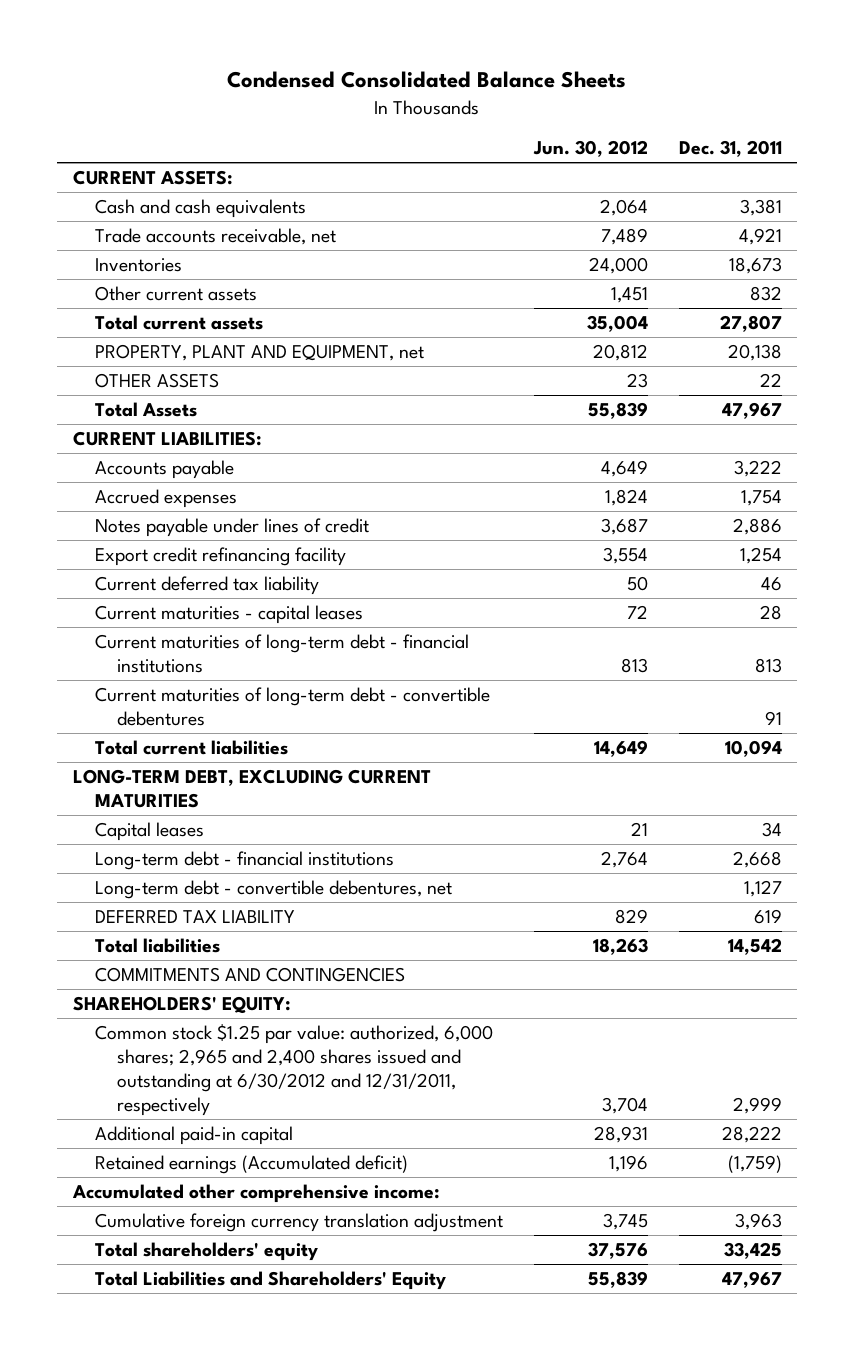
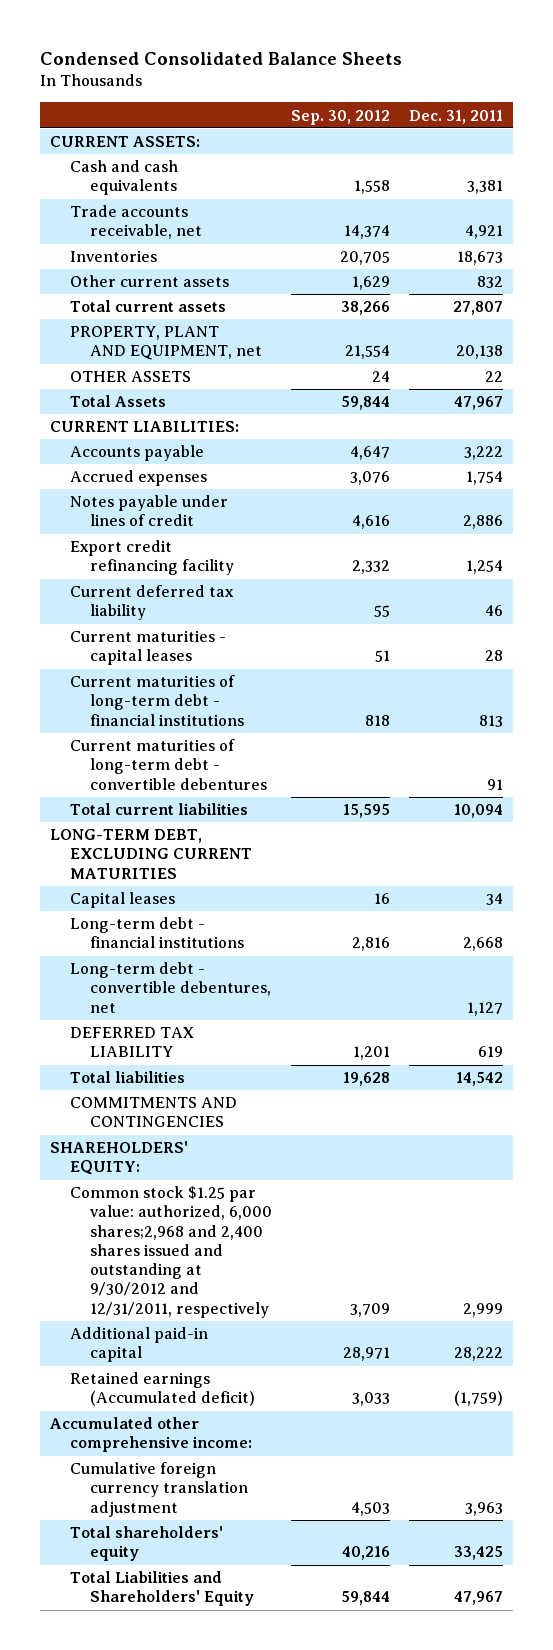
[532,140,648,158] Jun. 30, 2012 -> none
none -> [291,109,391,125] Sep. 30, 2012
[94,1024,493,1117] Common stock $1.25 par value: authorized, 6,000 shares; 2,965 and 2,400 shares issued and outstanding at 6/30/2012 and 12/31/2011, respectively -> [69,1186,272,1318] Common stock $1.25 par value: authorized, 6,000 shares;2,968 and 2,400 shares issued and outstanding at 9/30/2012 and 12/31/2011, respectively

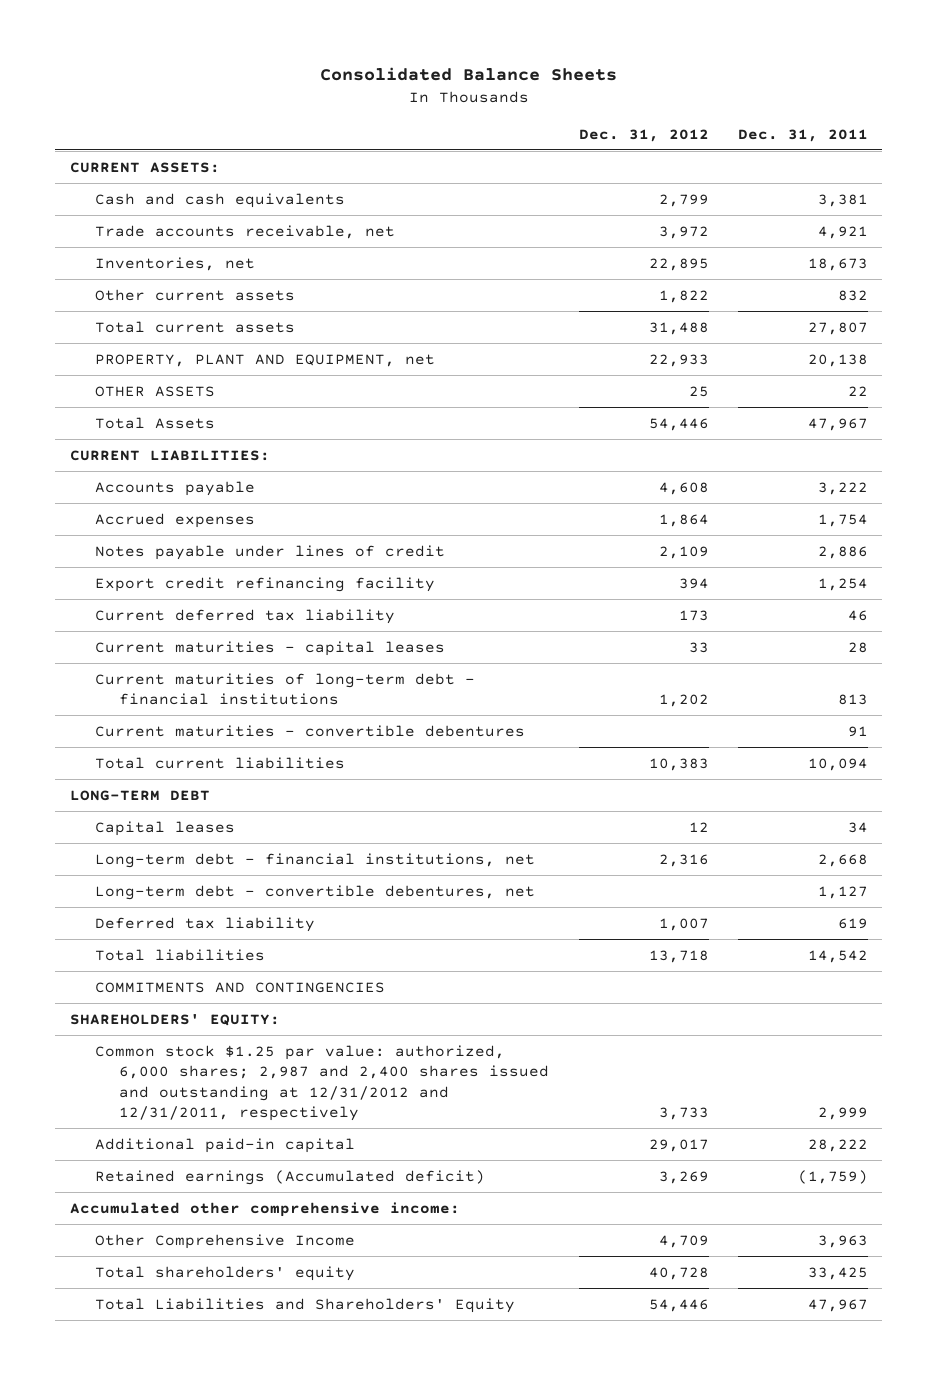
[39,51,402,65] Condensed Consolidated Balance Sheets -> [319,67,617,82] Consolidated Balance Sheets
[291,109,391,125] Sep. 30, 2012 -> none
none -> [578,128,709,142] Dec. 31, 2012
[69,250,157,263] Inventories -> [94,256,255,271] Inventories, net
[69,739,267,790] Current maturities of long-term debt - convertible debentures -> [94,724,525,737] Current maturities - convertible debentures
[49,829,252,879] LONG-TERM DEBT, EXCLUDING CURRENT MATURITIES -> [69,789,210,801] LONG-TERM DEBT
[69,917,244,949] Long-term debt - financial institutions -> [94,852,535,868] Long-term debt - financial institutions, net
[69,1027,194,1058] DEFERRED TAX LIABILITY -> [94,916,315,932] Deferred tax liability
[69,1186,272,1318] Common stock $1.25 par value: authorized, 6,000 shares;2,968 and 2,400 shares issued and outstanding at 9/30/2012 and 12/31/2011, respectively -> [94,1044,550,1121] Common stock $1.25 par value: authorized, 6,000 shares; 2,987 and 2,400 shares issued and outstanding at 12/31/2012 and 12/31/2011, respectively
[69,1462,248,1517] Cumulative foreign currency translation adjustment -> [94,1233,355,1249] Other Comprehensive Income

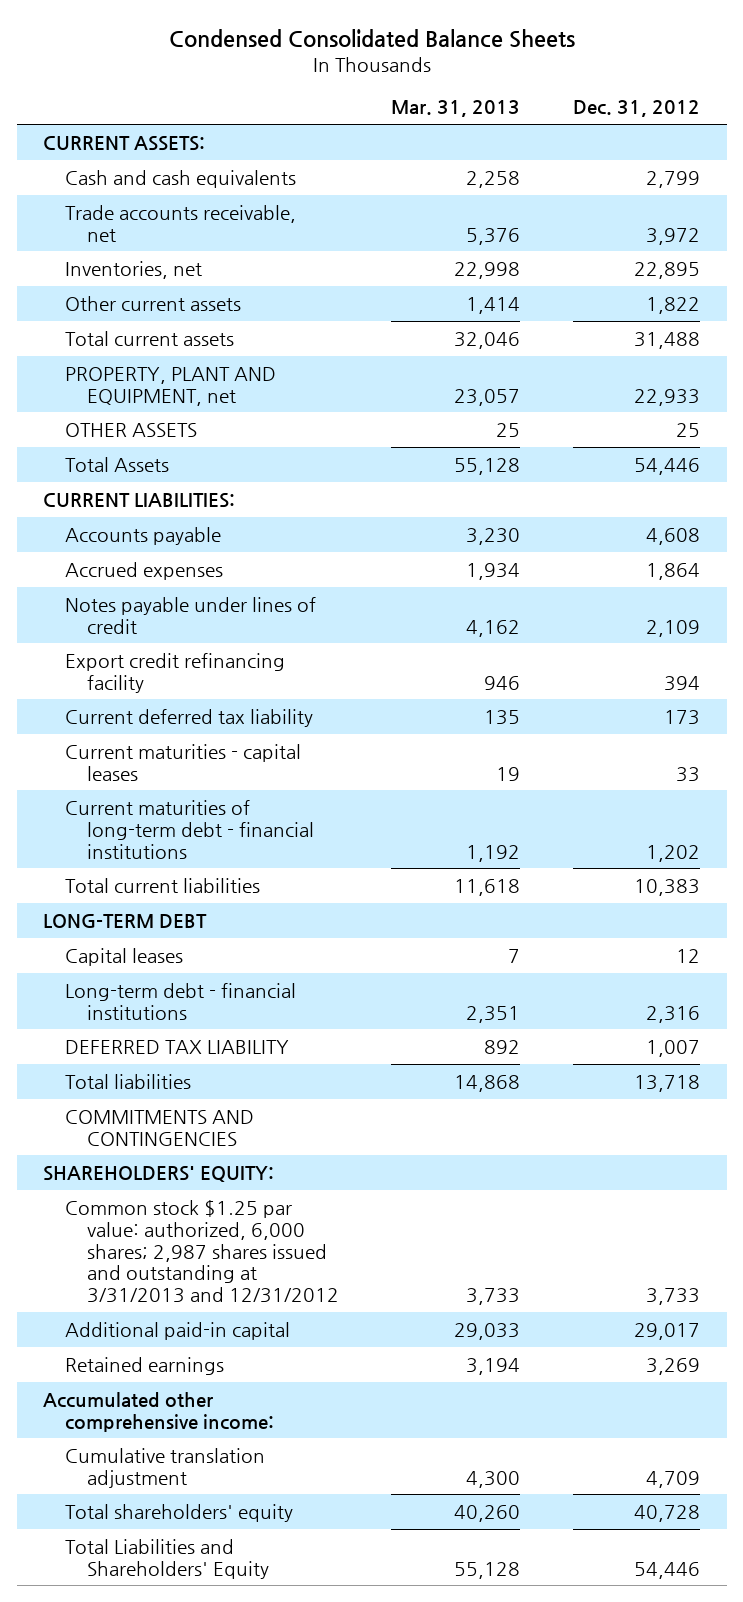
[319,67,617,82] Consolidated Balance Sheets -> [168,28,575,48] Condensed Consolidated Balance Sheets
[737,128,868,142] Dec. 31, 2011 -> none
none -> [391,100,521,118] Mar. 31, 2013
[94,724,525,737] Current maturities - convertible debentures -> none
[94,884,535,900] Long-term debt - convertible debentures, net -> none
[94,852,535,868] Long-term debt - financial institutions, net -> [64,982,296,1020] Long-term debt - financial institutions
[94,916,315,932] Deferred tax liability -> [64,1039,289,1054] DEFERRED TAX LIABILITY
[94,1044,550,1121] Common stock $1.25 par value: authorized, 6,000 shares; 2,987 and 2,400 shares issued and outstanding at 12/31/2012 and 12/31/2011, respectively -> [64,1199,339,1304] Common stock $1.25 par value: authorized, 6,000 shares; 2,987 shares issued and outstanding at 3/31/2013 and 12/31/2012
[94,1169,485,1185] Retained earnings (Accumulated deficit) -> [64,1356,224,1375] Retained earnings
[94,1233,355,1249] Other Comprehensive Income -> [64,1447,265,1488] Cumulative translation adjustment

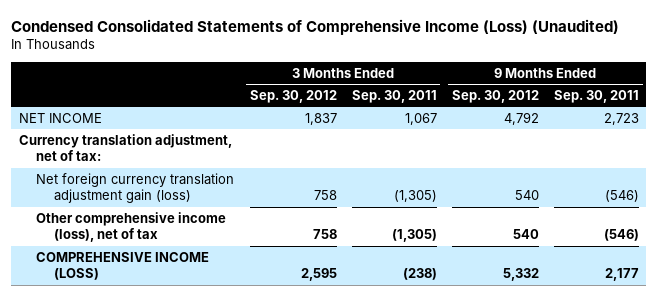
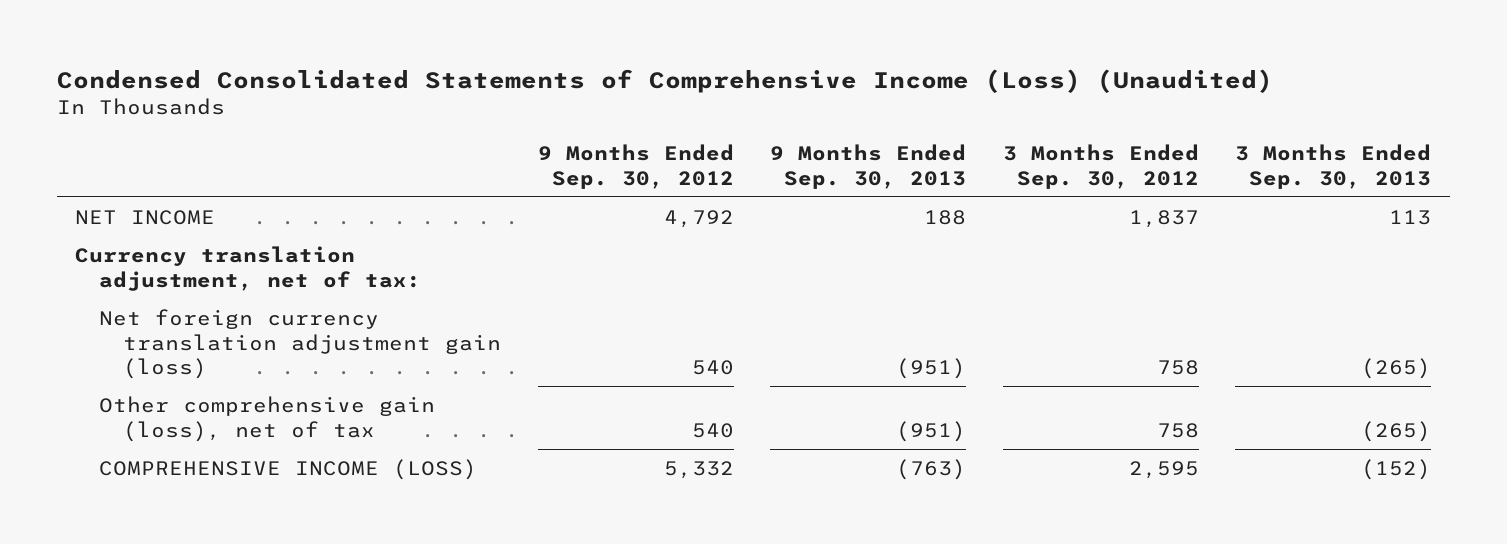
[351,90,437,104] Sep. 30, 2011 -> none
[553,90,639,104] Sep. 30, 2011 -> none
none -> [770,143,967,189] 9 Months Ended Sep. 30, 2013
none -> [1235,143,1432,189] 3 Months Ended Sep. 30, 2013
[36,211,227,243] Other comprehensive income (loss), net of tax -> [99,395,436,442] Other comprehensive gain (loss), net of tax

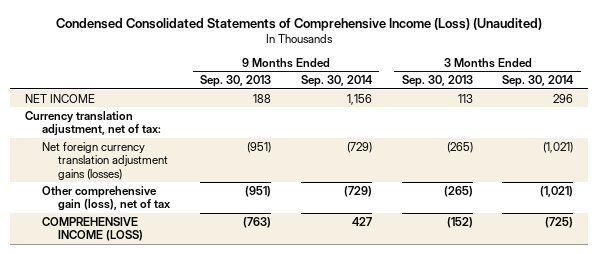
[537,143,734,189] 9 Months Ended Sep. 30, 2012 -> none
[1002,143,1199,189] 3 Months Ended Sep. 30, 2012 -> none
none -> [300,75,373,88] Sep. 30, 2014
none -> [502,75,575,88] Sep. 30, 2014
[99,308,502,380] Net foreign currency translation adjustment gain (loss) -> [41,141,169,180] Net foreign currency translation adjustment gains (losses)

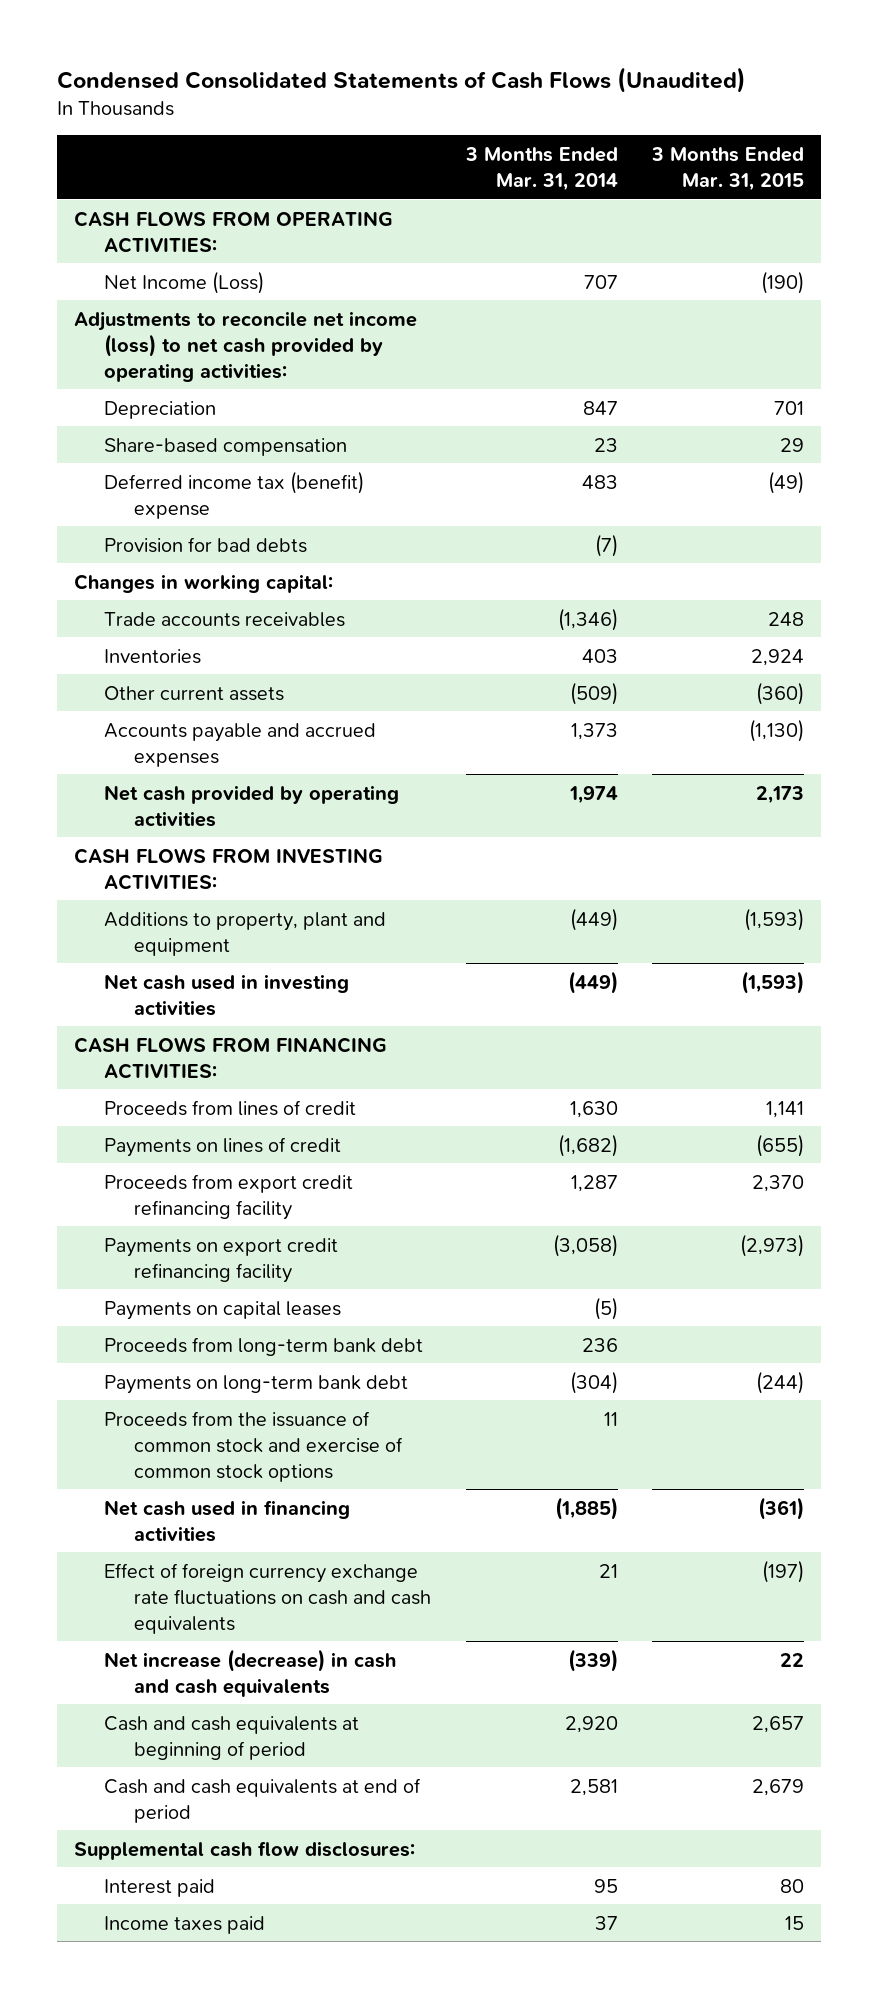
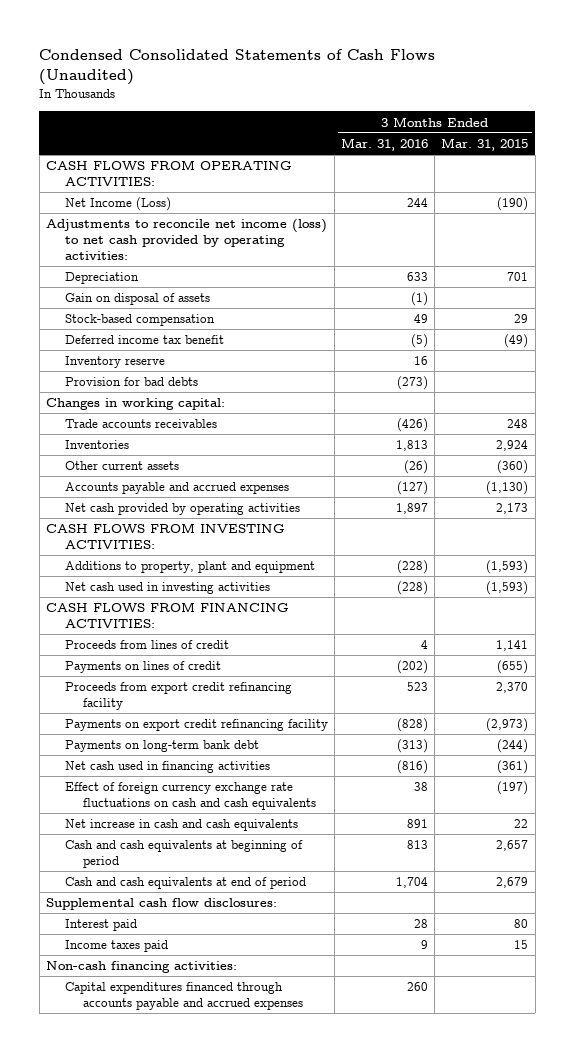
[464,146,618,191] 3 Months Ended Mar. 31, 2014 -> none
none -> [340,138,428,152] Mar. 31, 2016
none -> [64,293,210,306] Gain on disposal of assets
[104,437,348,456] Share-based compensation -> [64,314,215,327] Stock-based compensation
[104,470,365,519] Deferred income tax (benefit) expense -> [64,335,224,345] Deferred income tax benefit
none -> [64,356,165,369] Inventory reserve
[104,1300,342,1320] Payments on capital leases -> none
[104,1336,424,1356] Proceeds from long-term bank debt -> none
[104,1410,404,1482] Proceeds from the issuance of common stock and exercise of common stock options -> none
[104,1648,397,1697] Net increase (decrease) in cash and cash equivalents -> [64,819,298,832] Net increase in cash and cash equivalents
none -> [45,961,237,974] Non-cash financing activities:
none -> [64,982,304,1011] Capital expenditures financed through accounts payable and accrued expenses

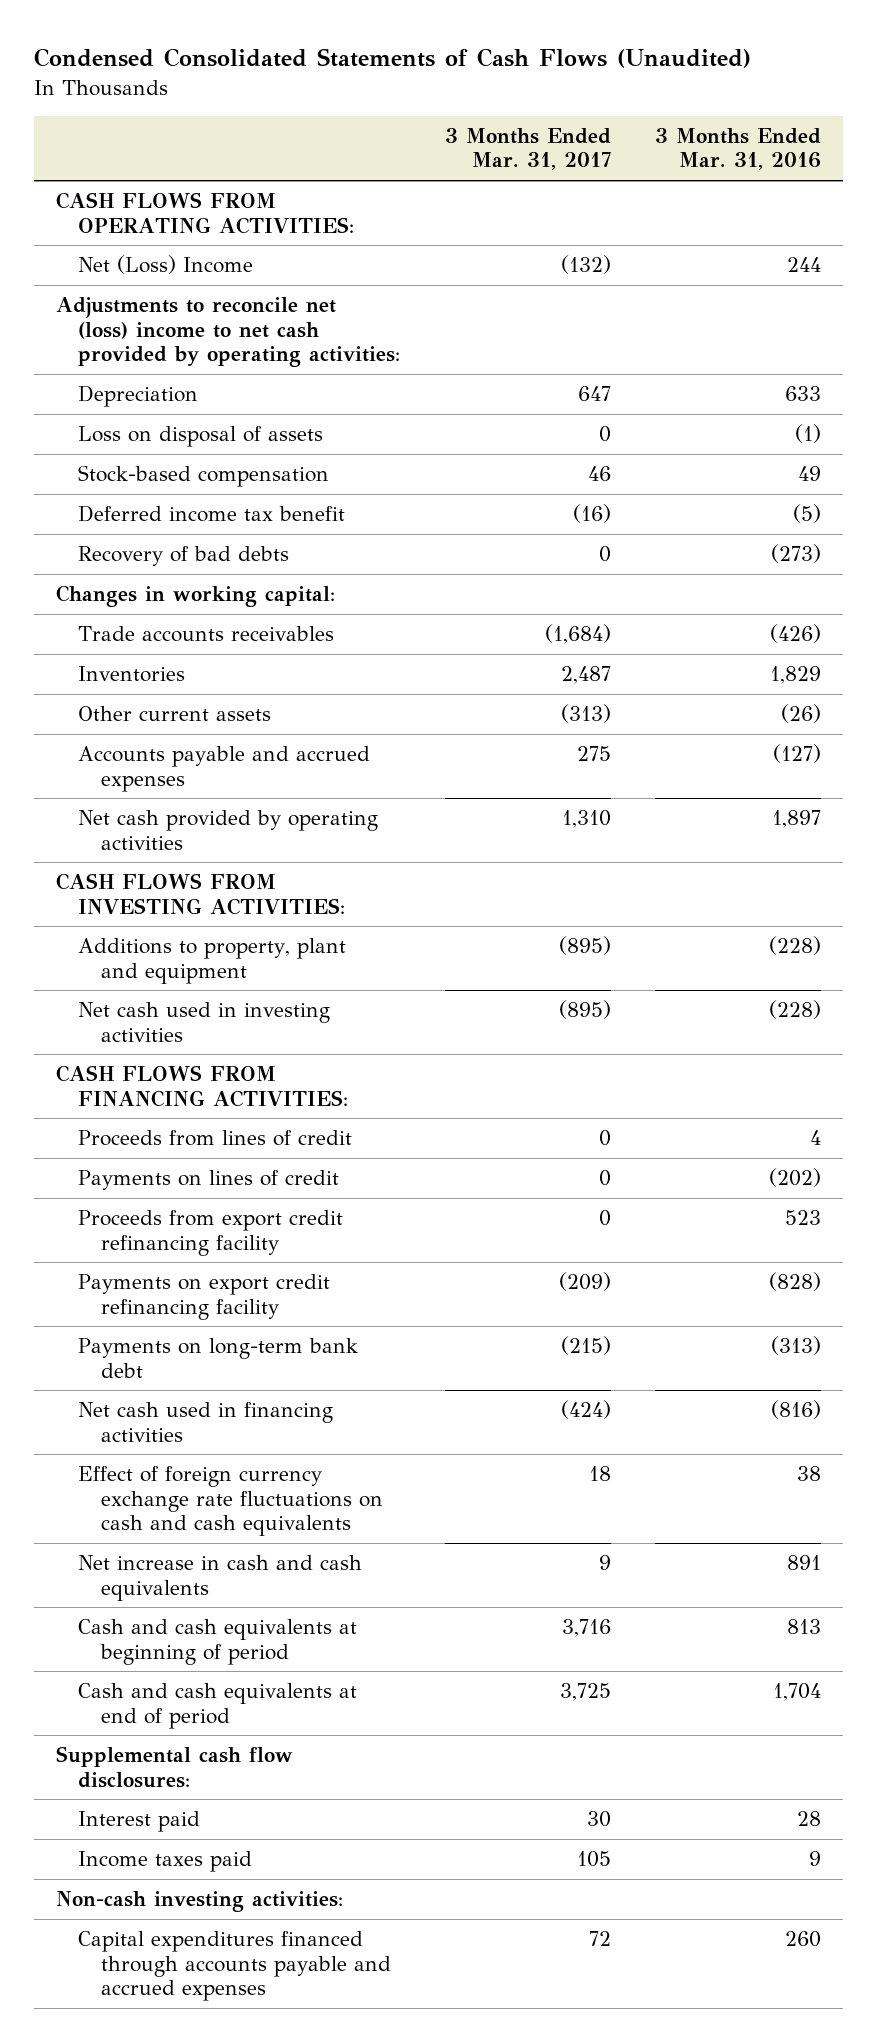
[441,138,529,152] Mar. 31, 2015 -> none
none -> [444,127,611,171] 3 Months Ended Mar. 31, 2017
[64,197,171,212] Net Income (Loss) -> [78,255,254,275] Net (Loss) Income
[45,219,327,261] Adjustments to reconcile net income (loss) to net cash provided by operating activities: -> [55,297,401,368] Adjustments to reconcile net (loss) income to net cash provided by operating activities:
[64,293,210,306] Gain on disposal of assets -> [78,426,324,448] Loss on disposal of assets
[64,356,165,369] Inventory reserve -> none
[64,377,198,387] Provision for bad debts -> [78,546,290,567] Recovery of bad debts
[395,440,428,452] 1,813 -> [769,666,821,685] 1,829
[45,961,237,974] Non-cash financing activities: -> [55,1891,343,1913] Non-cash investing activities:

